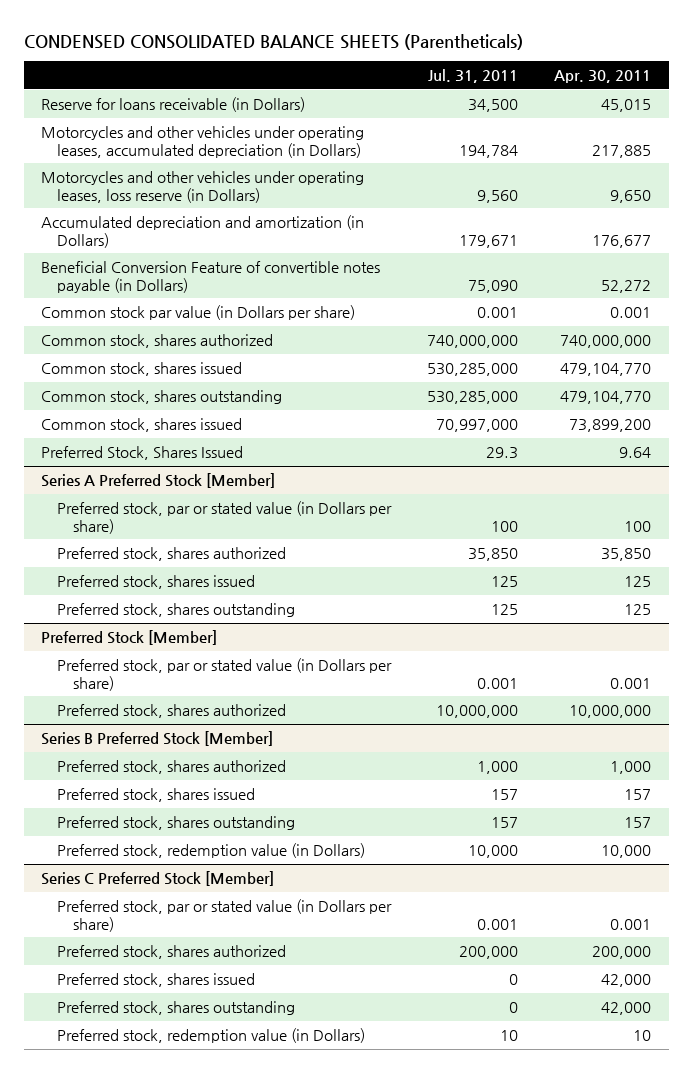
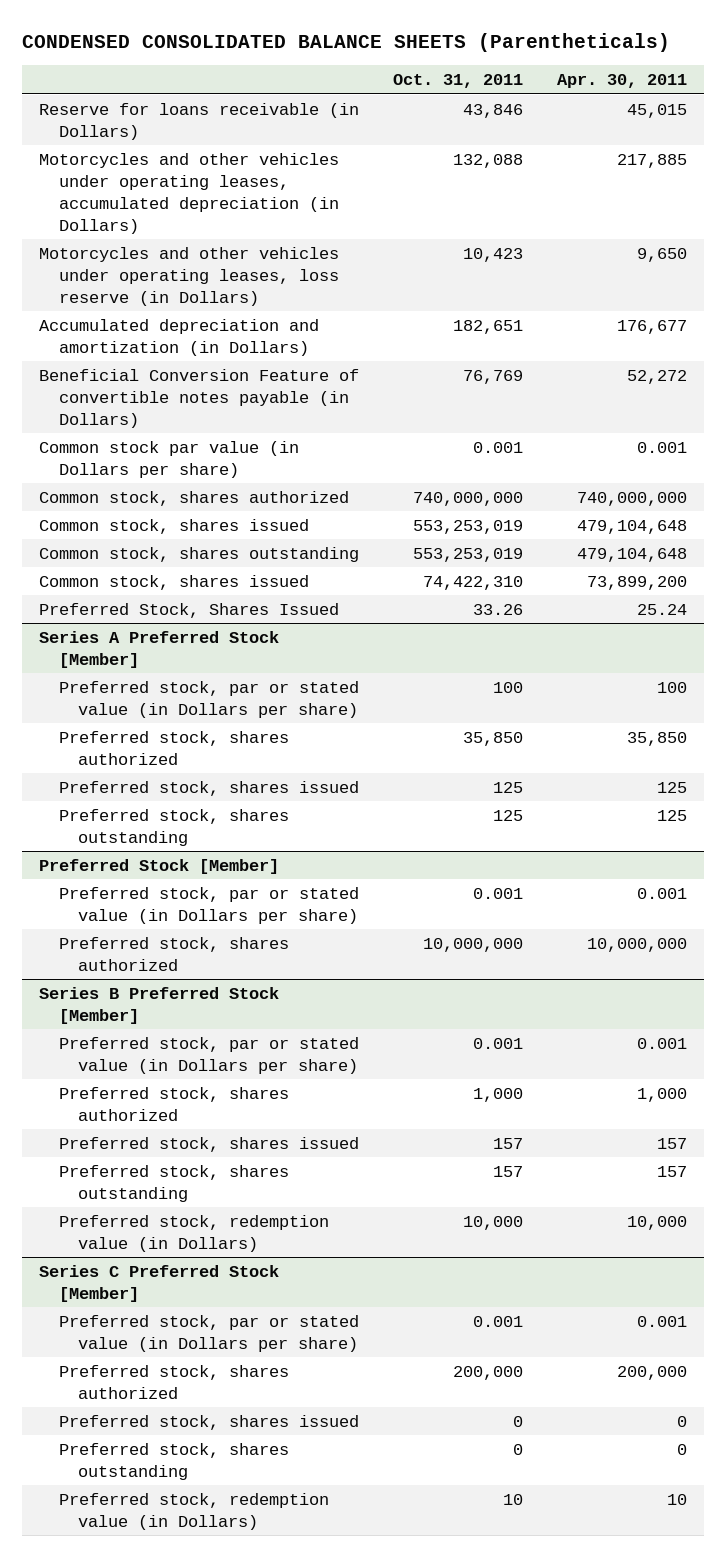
[427,69,518,84] Jul. 31, 2011 -> none
none -> [392,74,523,89] Oct. 31, 2011
[559,363,651,377] 479,104,770 -> [576,519,687,534] 479,104,648
[559,391,651,405] 479,104,770 -> [576,547,687,562] 479,104,648
[618,447,651,459] 9.64 -> [636,603,687,615] 25.24
none -> [58,1036,359,1074] Preferred stock, par or stated value (in Dollars per share)
[600,974,651,988] 42,000 -> [676,1415,687,1427] 0
[600,1002,651,1016] 42,000 -> [676,1443,687,1455] 0

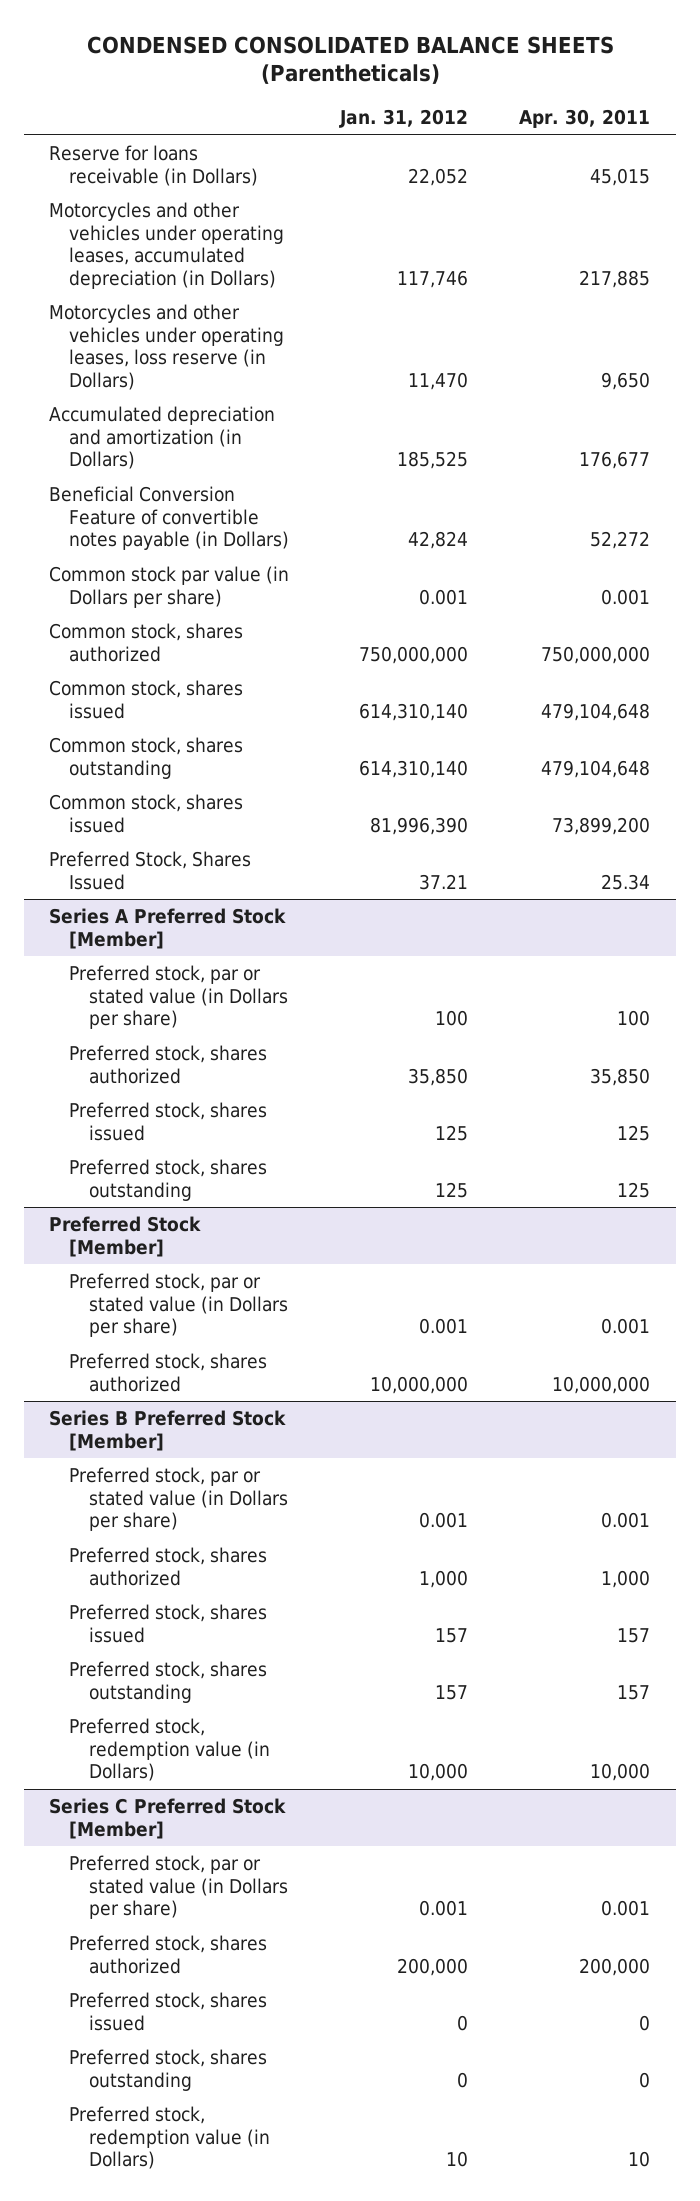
[392,74,523,89] Oct. 31, 2011 -> none
none -> [339,109,469,129] Jan. 31, 2012
[576,491,687,506] 740,000,000 -> [541,645,651,664] 750,000,000
[636,603,687,615] 25.24 -> [601,873,651,890] 25.34

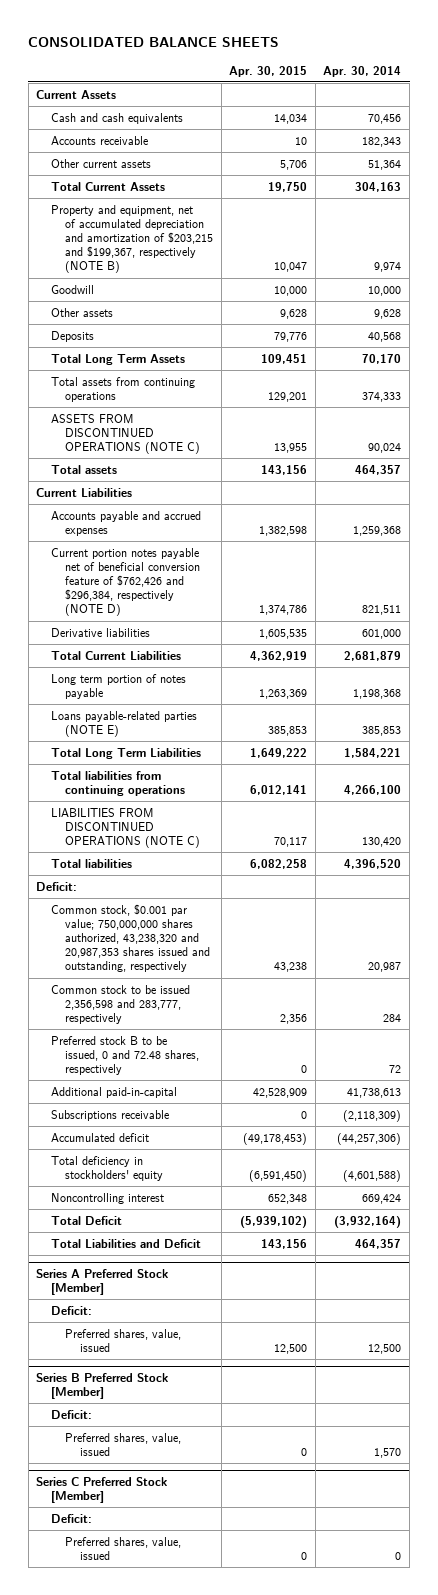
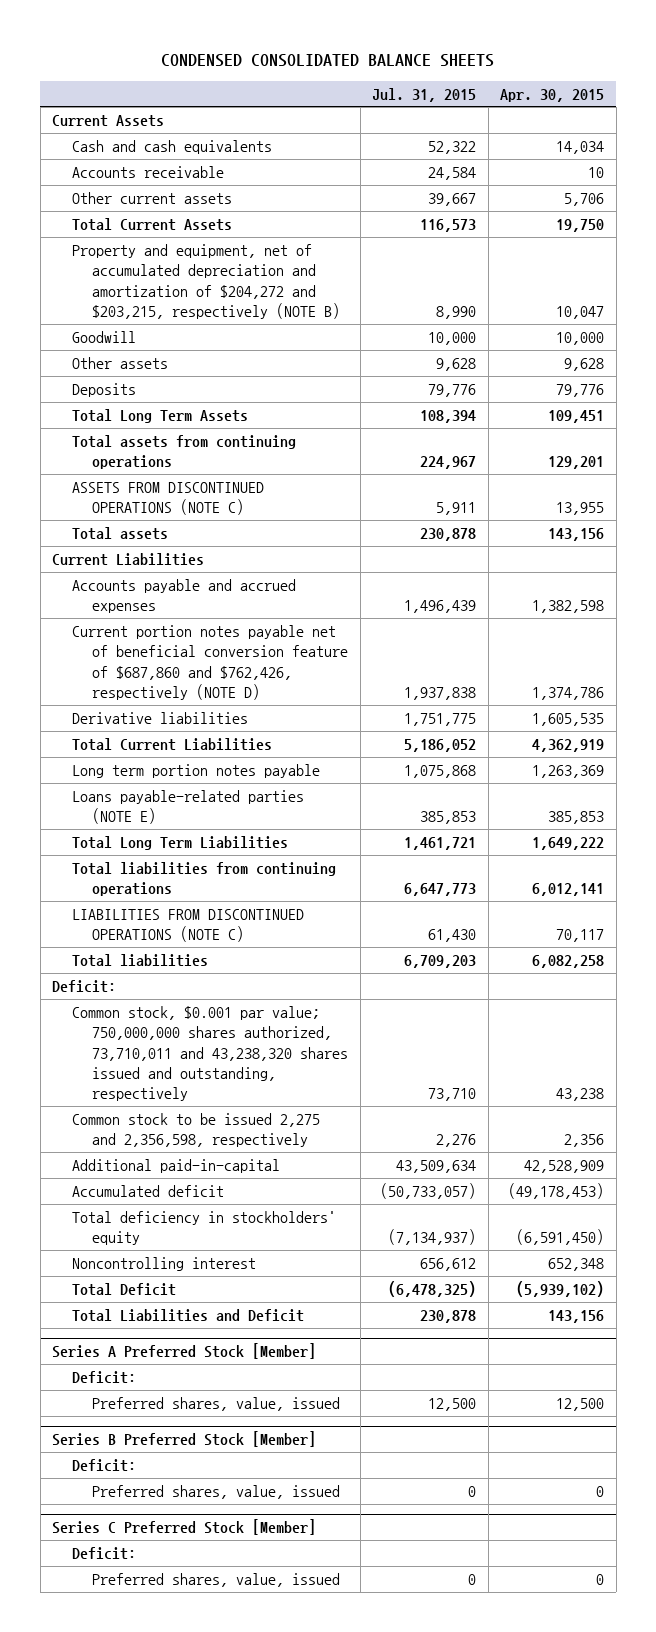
[28,37,280,48] CONSOLIDATED BALANCE SHEETS -> [161,53,495,67] CONDENSED CONSOLIDATED BALANCE SHEETS
[323,65,402,77] Apr. 30, 2014 -> none
none -> [372,87,477,102] Jul. 31, 2015
[50,204,214,274] Property and equipment, net of accumulated depreciation and amortization of $203,215 and $199,367, respectively (NOTE B) -> [72,243,341,320] Property and equipment, net of accumulated depreciation and amortization of $204,272 and $203,215, respectively (NOTE B)
[50,547,201,617] Current portion notes payable net of beneficial conversion feature of $762,426 and $296,384, respectively (NOTE D) -> [72,624,349,701] Current portion notes payable net of beneficial conversion feature of $687,860 and $762,426, respectively (NOTE D)
[50,673,186,699] Long term portion of notes payable -> [72,763,321,778] Long term portion notes payable
[50,1035,200,1076] Preferred stock B to be issued, 0 and 72.48 shares, respectively -> none
[50,903,211,973] Common stock, $0.001 par value; 750,000,000 shares authorized, 43,238,320 and 20,987,353 shares issued and outstanding, respectively -> [72,1005,349,1102] Common stock, $0.001 par value; 750,000,000 shares authorized, 73,710,011 and 43,238,320 shares issued and outstanding, respectively
[50,984,190,1025] Common stock to be issued 2,356,598 and 283,777, respectively -> [72,1112,321,1148] Common stock to be issued 2,275 and 2,356,598, respectively
[50,1109,169,1121] Subscriptions receivable -> none

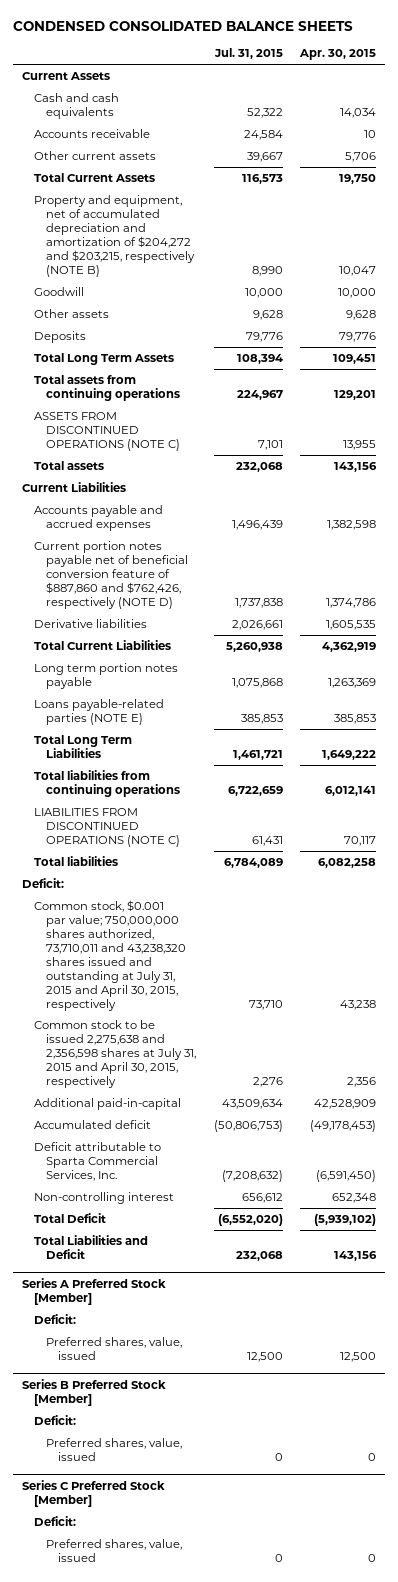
[436,502,477,516] 5,911 -> [257,439,283,450] 7,101
[420,527,477,541] 230,878 -> [235,461,283,472] 232,068
[72,624,349,701] Current portion notes payable net of beneficial conversion feature of $687,860 and $762,426, respectively (NOTE D) -> [33,540,189,609] Current portion notes payable net of beneficial conversion feature of $887,860 and $762,426, respectively (NOTE D)
[404,687,477,701] 1,937,838 -> [234,597,283,608] 1,737,838
[404,712,477,726] 1,751,775 -> [231,619,283,630] 2,026,661
[404,738,477,752] 5,186,052 -> [225,641,283,652] 5,260,938
[404,883,477,897] 6,647,773 -> [227,785,283,796] 6,722,659
[428,929,477,943] 61,430 -> [251,835,283,846] 61,431
[404,954,477,968] 6,709,203 -> [223,857,283,868] 6,784,089
[72,1005,349,1102] Common stock, $0.001 par value; 750,000,000 shares authorized, 73,710,011 and 43,238,320 shares issued and outstanding, respectively -> [33,899,187,1011] Common stock, $0.001 par value; 750,000,000 shares authorized, 73,710,011 and 43,238,320 shares issued and outstanding at July 31, 2015 and April 30, 2015, respectively
[72,1112,321,1148] Common stock to be issued 2,275 and 2,356,598, respectively -> [33,1019,197,1088] Common stock to be issued 2,275,638 and 2,356,598 shares at July 31, 2015 and April 30, 2015, respectively
[72,1210,337,1246] Total deficiency in stockholders' equity -> none
[380,1182,477,1199] (50,733,057) -> [213,1119,283,1132] (50,806,753)
none -> [33,1141,161,1181] Deficit attributable to Sparta Commercial Services, Inc.
[72,1256,257,1271] Noncontrolling interest -> [33,1191,174,1204] Non-controlling interest
[388,1280,477,1297] (6,478,325) -> [217,1213,283,1226] (6,552,020)
[420,1309,477,1323] 230,878 -> [235,1250,283,1261] 232,068

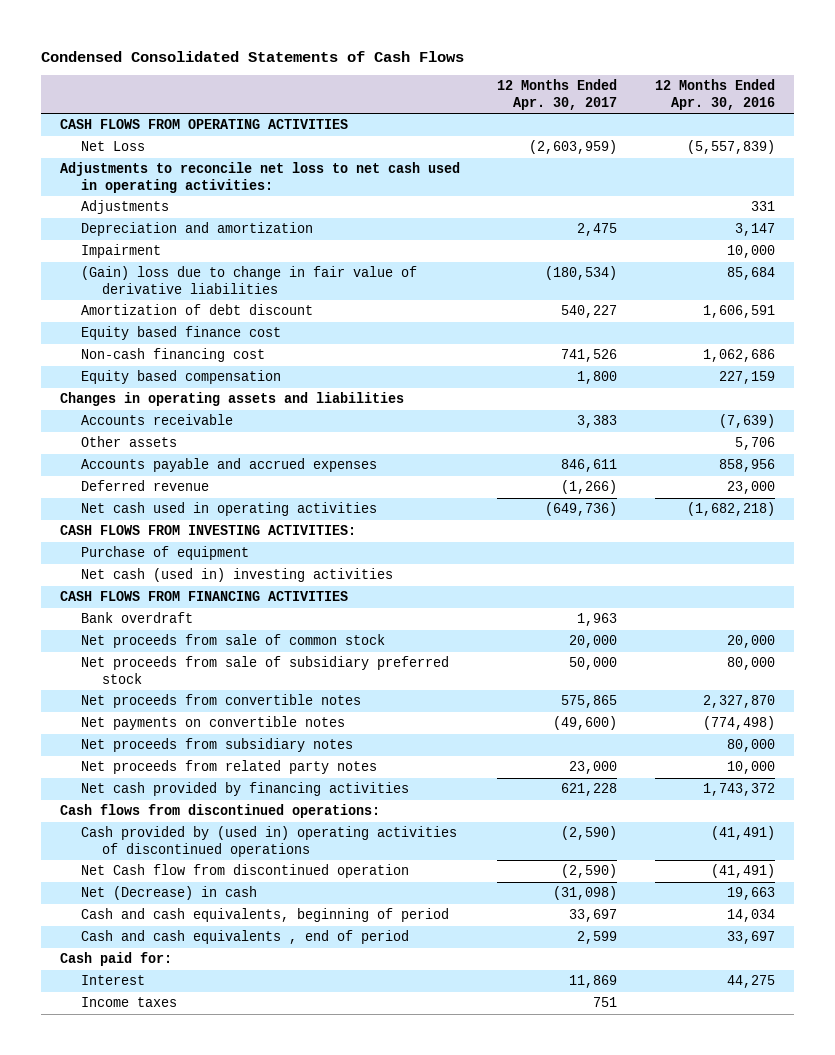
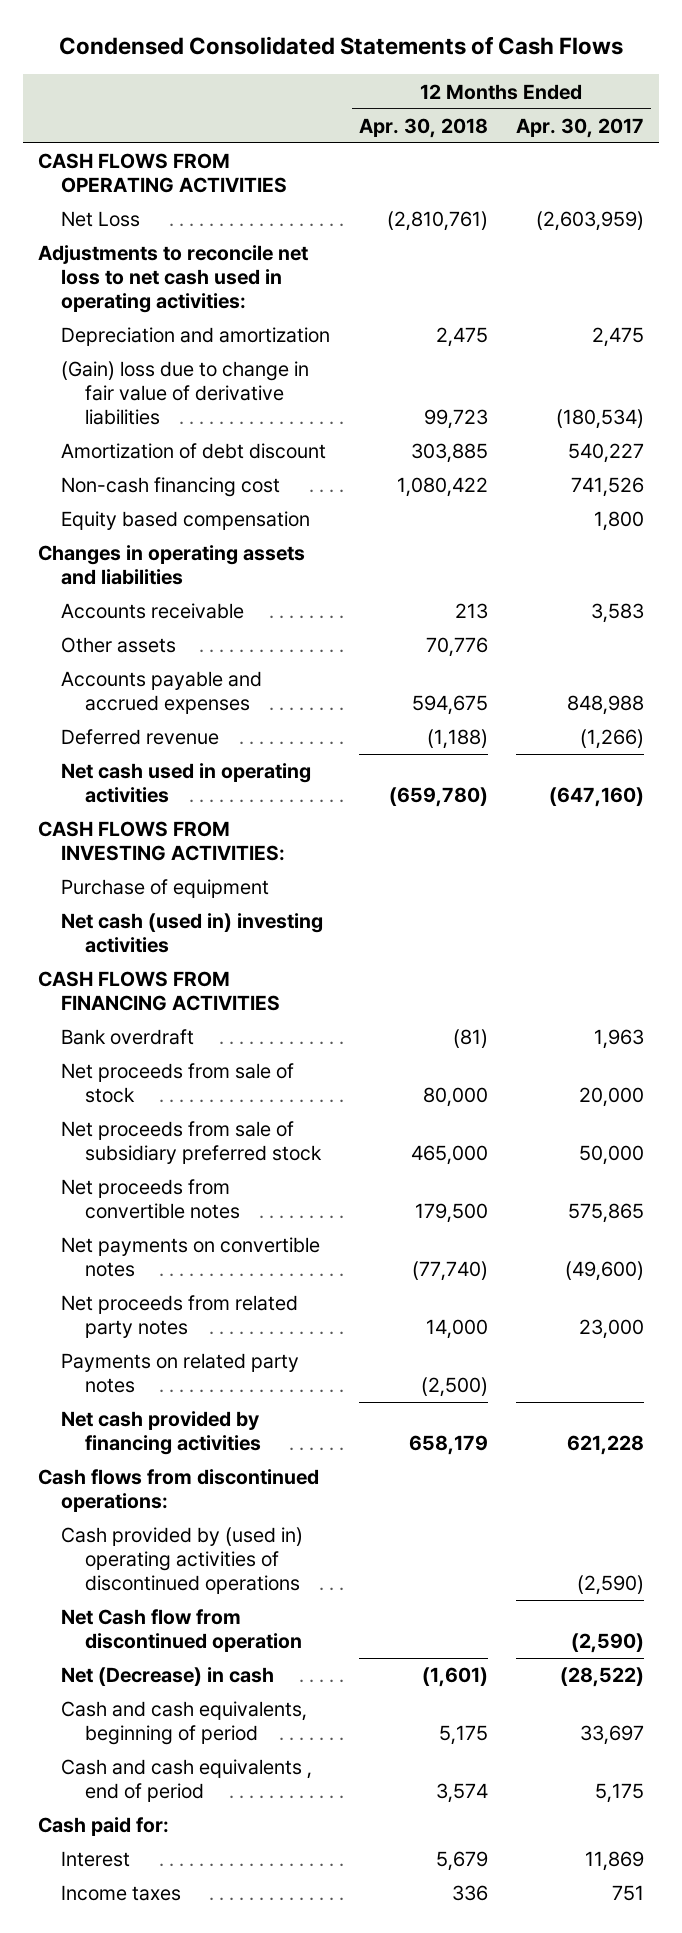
[655,79,776,110] 12 Months Ended Apr. 30, 2016 -> none
none -> [358,117,488,138] Apr. 30, 2018
[80,200,169,215] Adjustments -> none
[80,244,161,259] Impairment -> none
[80,326,281,341] Equity based finance cost -> none
[577,415,618,429] 3,383 -> [591,603,645,624] 3,583
[561,459,618,473] 846,611 -> [567,695,645,716] 848,988
[545,502,618,517] (649,736) -> [549,787,645,808] (647,160)
[80,634,385,649] Net proceeds from sale of common stock -> [61,1063,295,1104] Net proceeds from sale of stock
[80,738,353,753] Net proceeds from subsidiary notes -> none
none -> [61,1353,300,1394] Payments on related party notes
[553,886,618,901] (31,098) -> [560,1667,645,1688] (28,522)
[577,931,618,945] 2,599 -> [595,1783,645,1804] 5,175

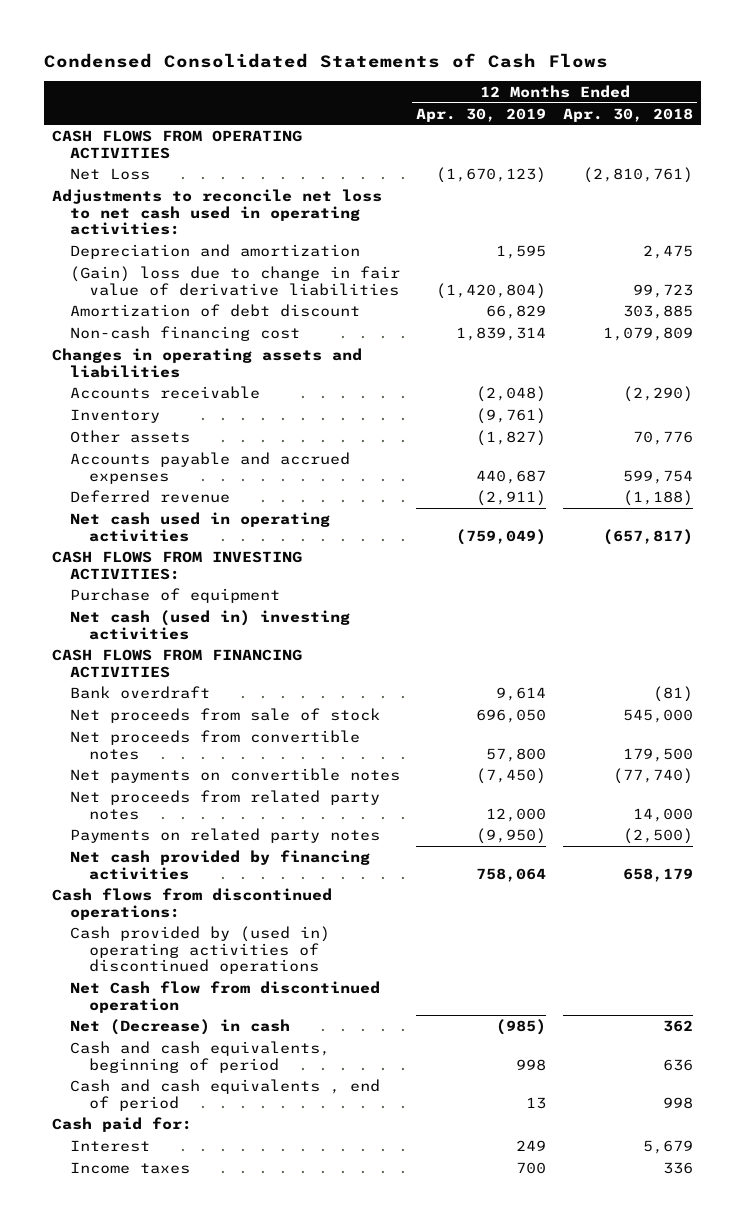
[516,117,645,138] Apr. 30, 2017 -> none
none -> [416,107,547,122] Apr. 30, 2019
[61,511,311,531] Equity based compensation -> none
[396,477,488,498] 1,080,422 -> [602,326,693,341] 1,079,809
[454,603,488,620] 213 -> [622,385,693,402] (2,290)
none -> [70,408,161,423] Inventory
[411,695,488,716] 594,675 -> [622,469,693,484] 599,754
[388,787,488,808] (659,780) -> [602,528,693,545] (657,817)
[61,1121,322,1165] Net proceeds from sale of subsidiary preferred stock -> none
[422,1087,488,1108] 80,000 -> [622,708,693,723] 545,000
[421,1667,488,1688] (1,601) -> [662,1019,693,1032] 362
[438,1725,488,1746] 5,175 -> [662,1058,693,1071] 636
[435,1783,488,1804] 3,574 -> [662,1096,693,1109] 998

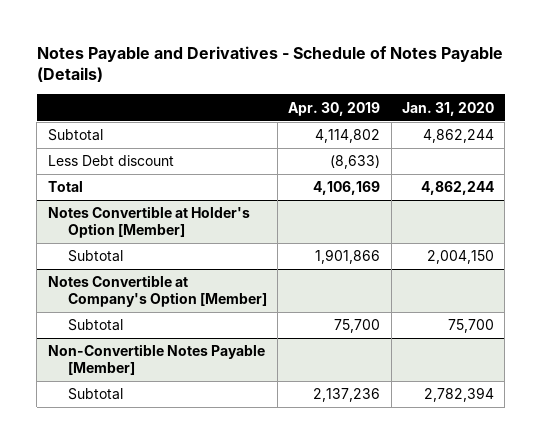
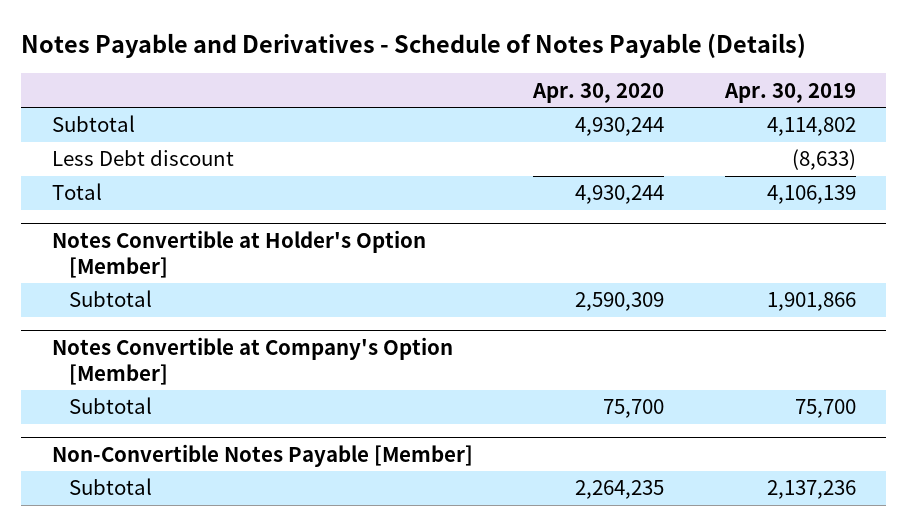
[401,101,494,116] Jan. 31, 2020 -> none
none -> [532,82,665,103] Apr. 30, 2020
[313,181,381,196] 4,106,169 -> [767,185,857,205] 4,106,139

